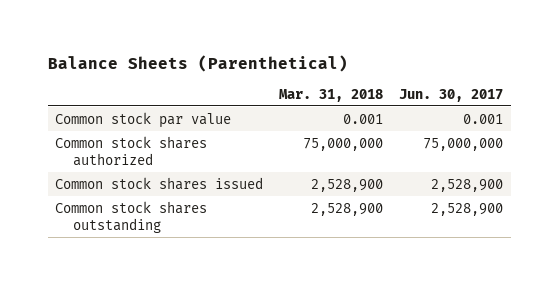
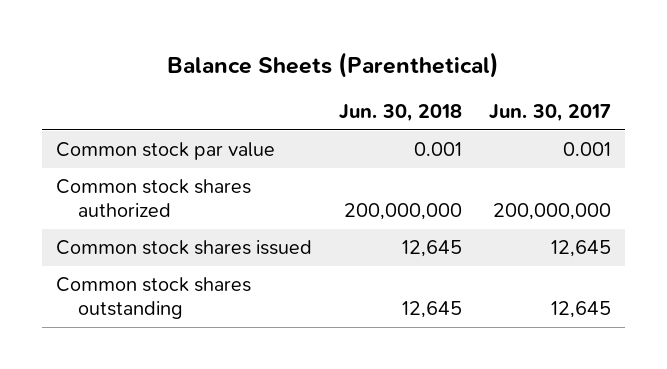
[279,88,384,102] Mar. 31, 2018 -> none
none -> [338,104,462,123] Jun. 30, 2018
[422,137,503,151] 75,000,000 -> [493,203,612,221] 200,000,000
[430,178,503,192] 2,528,900 -> [551,240,612,258] 12,645
[430,202,503,216] 2,528,900 -> [551,301,612,319] 12,645

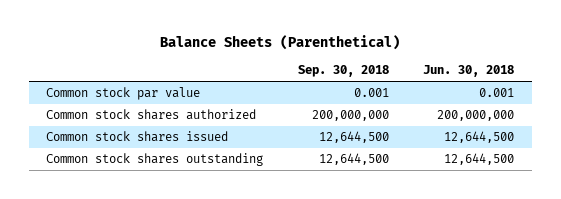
[489,104,612,123] Jun. 30, 2017 -> none
none -> [297,65,389,78] Sep. 30, 2018
[401,240,462,258] 12,645 -> [444,131,515,144] 12,644,500
[401,301,462,319] 12,645 -> [444,153,515,166] 12,644,500

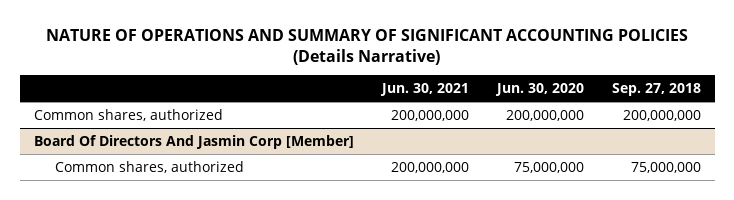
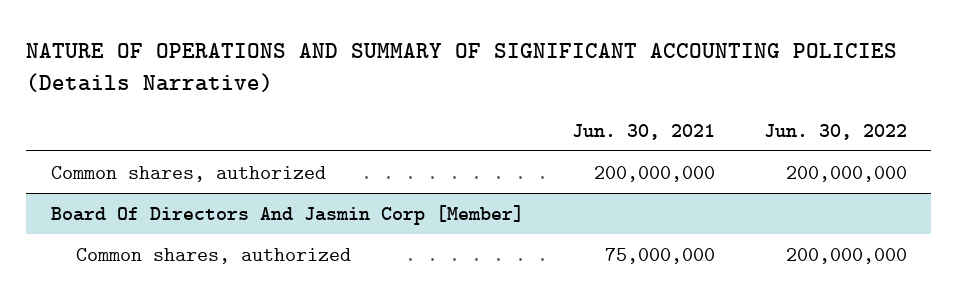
[494,83,584,97] Jun. 30, 2020 -> none
[611,83,701,97] Sep. 27, 2018 -> none
none -> [764,123,908,140] Jun. 30, 2022
[390,161,469,173] 200,000,000 -> [605,247,716,264] 75,000,000

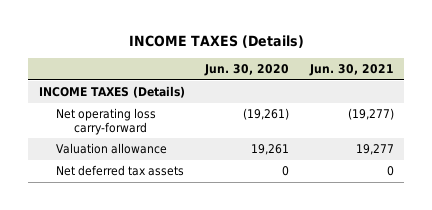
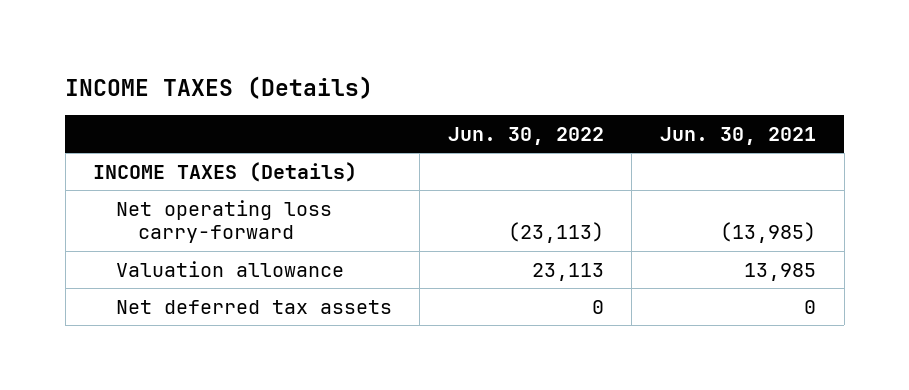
[204,63,290,76] Jun. 30, 2020 -> none
none -> [447,126,604,145] Jun. 30, 2022
[347,108,394,121] (19,277) -> [720,222,817,244] (13,985)
[355,144,394,156] 19,277 -> [744,262,817,281] 13,985

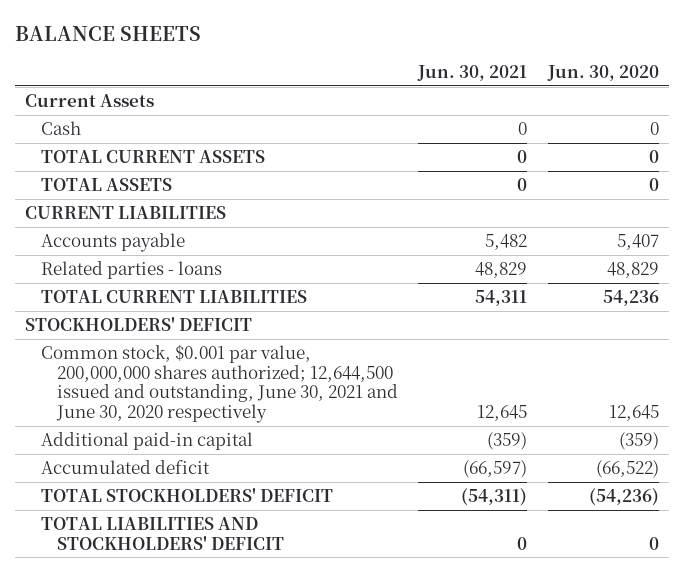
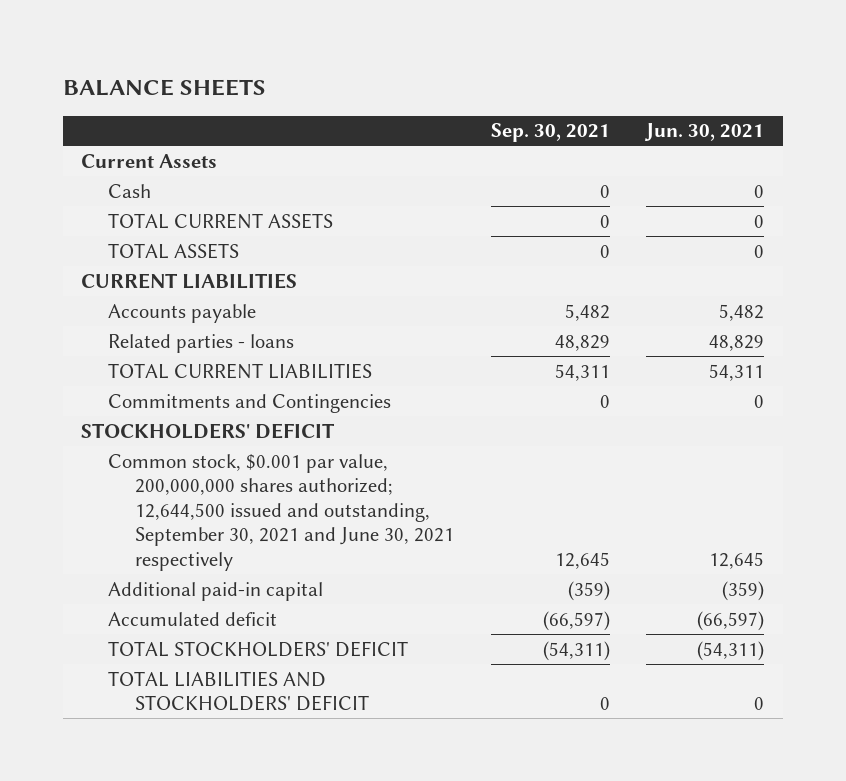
[546,65,659,82] Jun. 30, 2020 -> none
none -> [490,123,610,143] Sep. 30, 2021
none -> [108,393,392,413] Commitments and Contingencies
[40,343,398,424] Common stock, $0.001 par value, 200,000,000 shares authorized; 12,644,500 issued and outstanding, June 30, 2021 and June 30, 2020 respectively -> [108,453,455,572] Common stock, $0.001 par value, 200,000,000 shares authorized; 12,644,500 issued and outstanding, September 30, 2021 and June 30, 2021 respectively

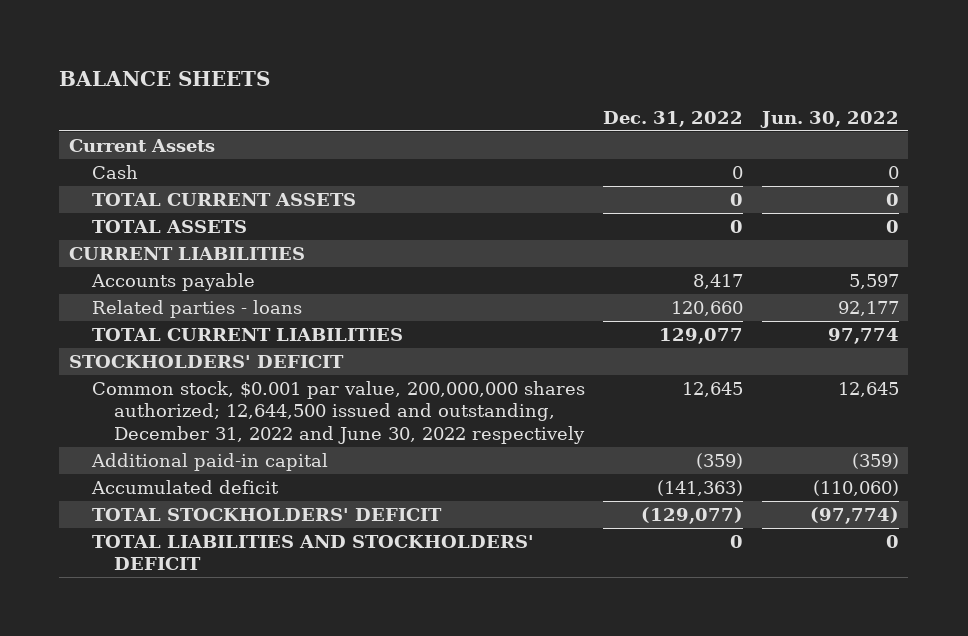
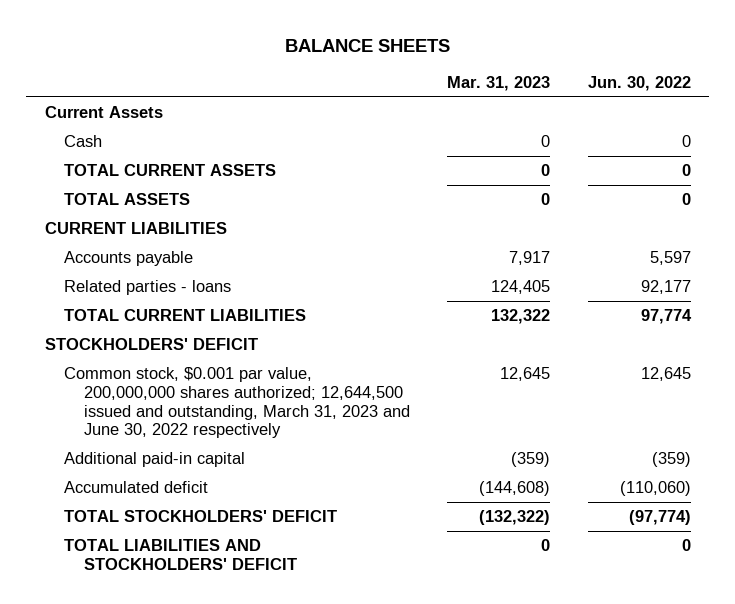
[603,110,744,127] Dec. 31, 2022 -> none
none -> [447,75,551,91] Mar. 31, 2023
[91,380,586,444] Common stock, $0.001 par value, 200,000,000 shares authorized; 12,644,500 issued and outstanding, December 31, 2022 and June 30, 2022 respectively -> [64,366,411,439] Common stock, $0.001 par value, 200,000,000 shares authorized; 12,644,500 issued and outstanding, March 31, 2023 and June 30, 2022 respectively

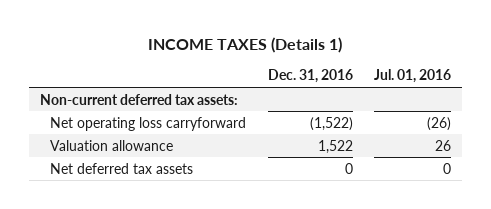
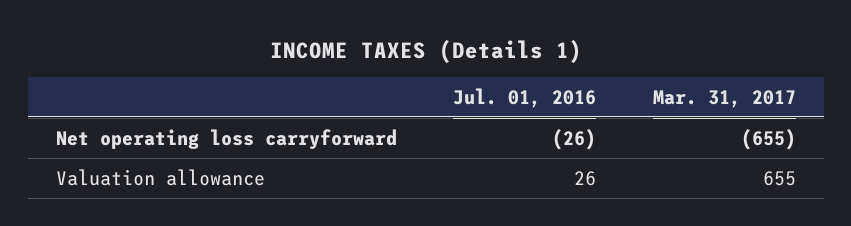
[267,69,353,84] Dec. 31, 2016 -> none
none -> [652,89,796,108] Mar. 31, 2017
[39,93,238,105] Non-current deferred tax assets: -> none
[50,162,194,174] Net deferred tax assets -> none

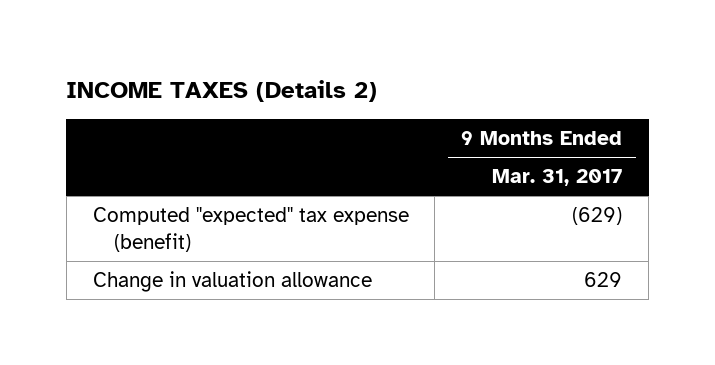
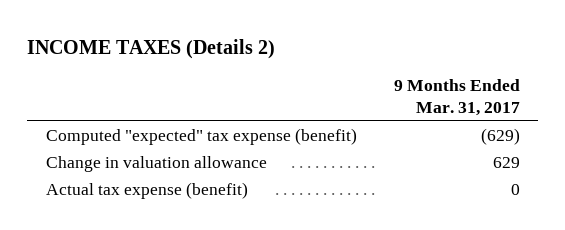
none -> [45,182,248,200] Actual tax expense (benefit)

